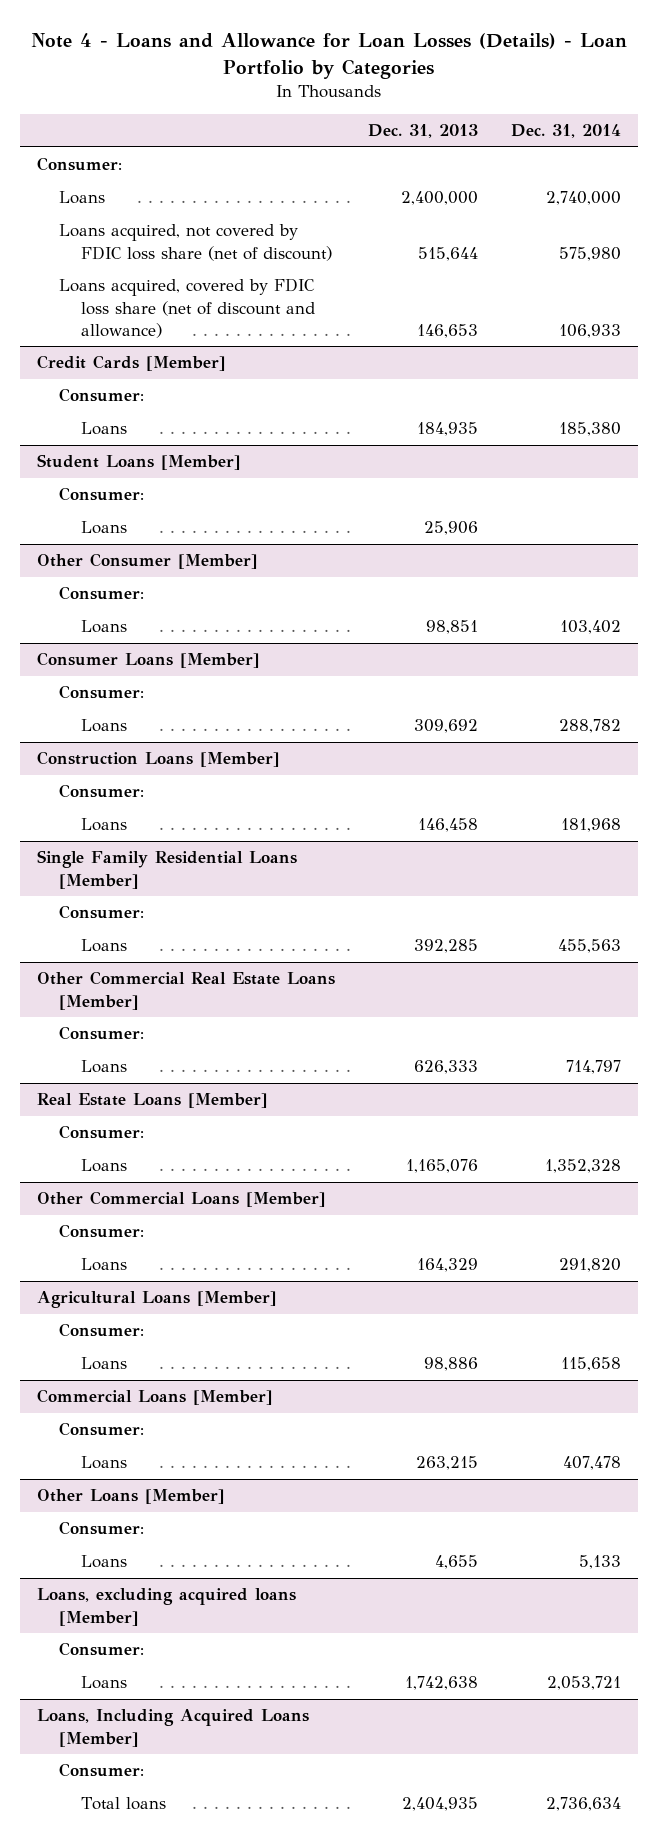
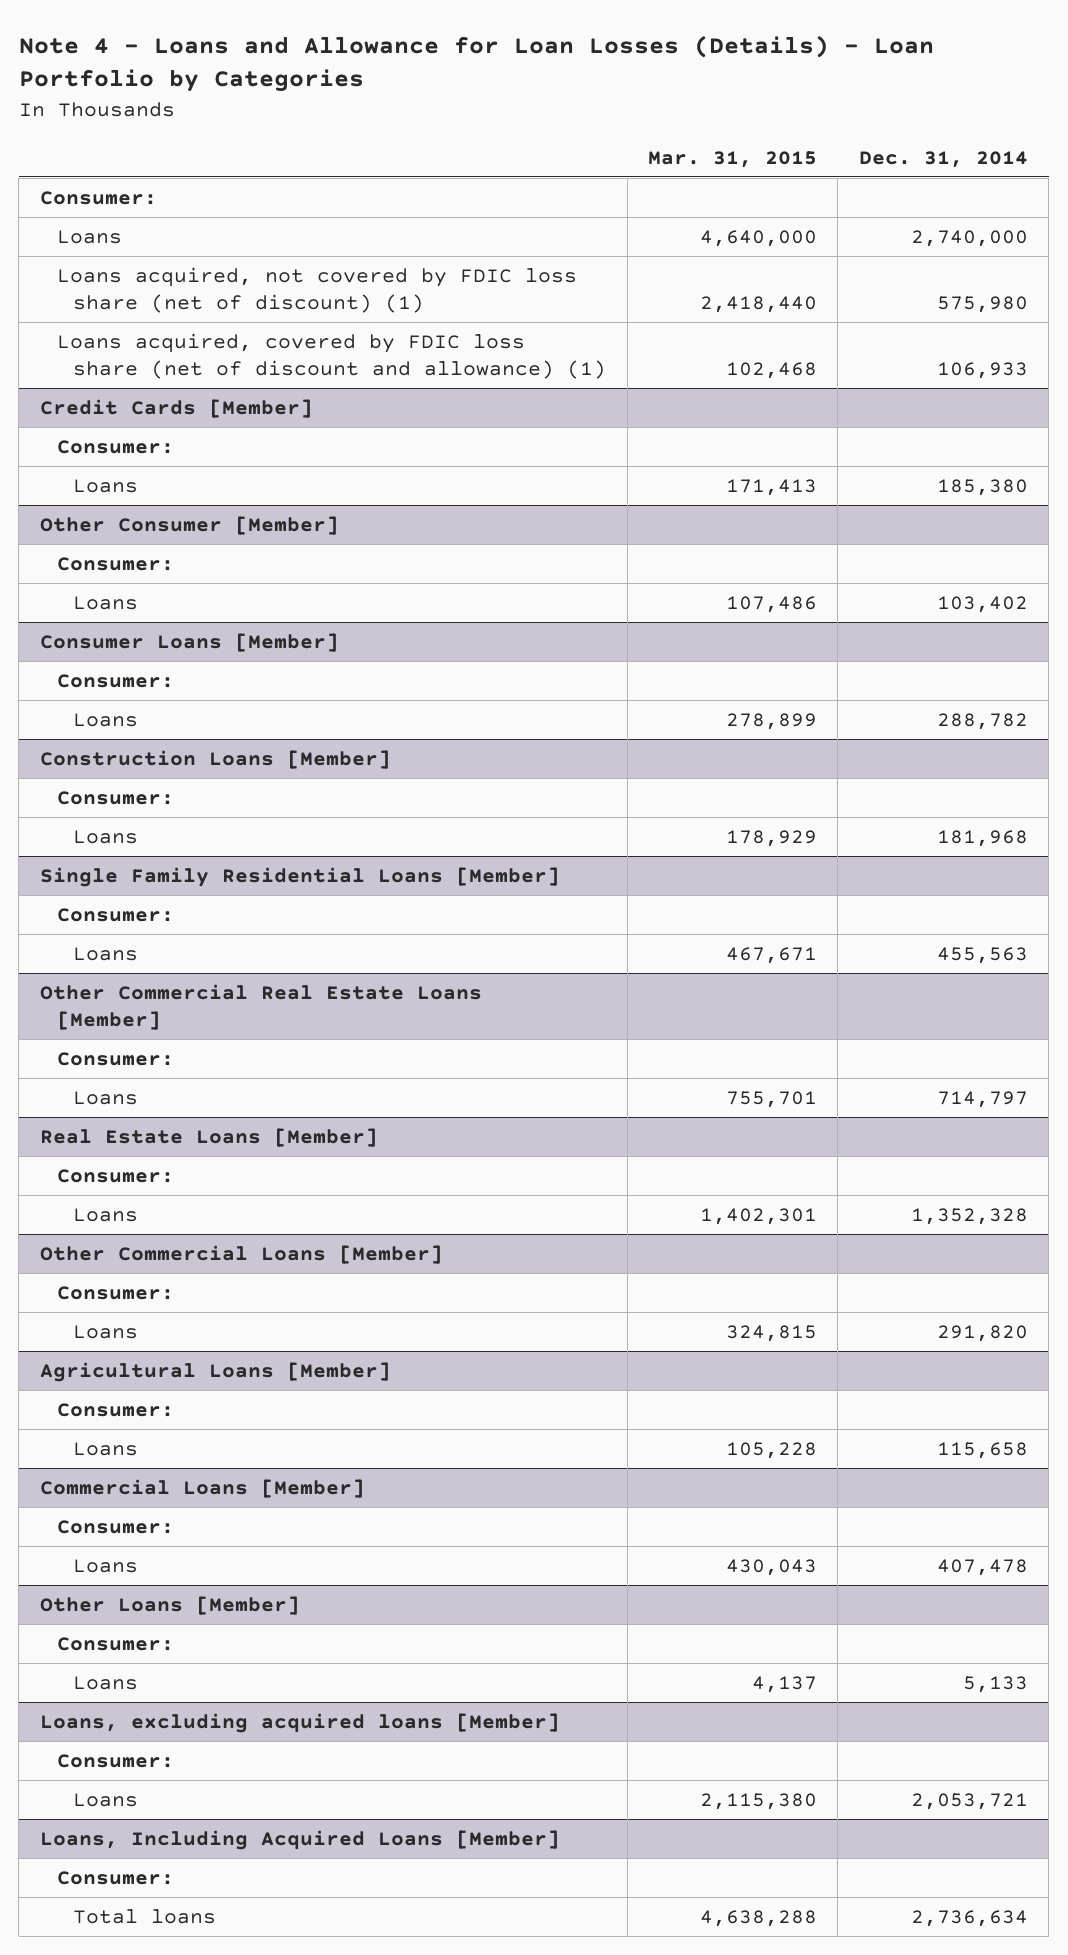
[368,124,479,139] Dec. 31, 2013 -> none
none -> [647,150,817,168] Mar. 31, 2015
[58,224,332,261] Loans acquired, not covered by FDIC loss share (net of discount) -> [56,267,577,313] Loans acquired, not covered by FDIC loss share (net of discount) (1)
[58,278,315,338] Loans acquired, covered by FDIC loss share (net of discount and allowance) -> [56,333,607,379] Loans acquired, covered by FDIC loss share (net of discount and allowance) (1)
[36,454,241,471] Student Loans [Member] -> none
[58,487,144,502] Consumer: -> none
[80,521,127,535] Loans -> none

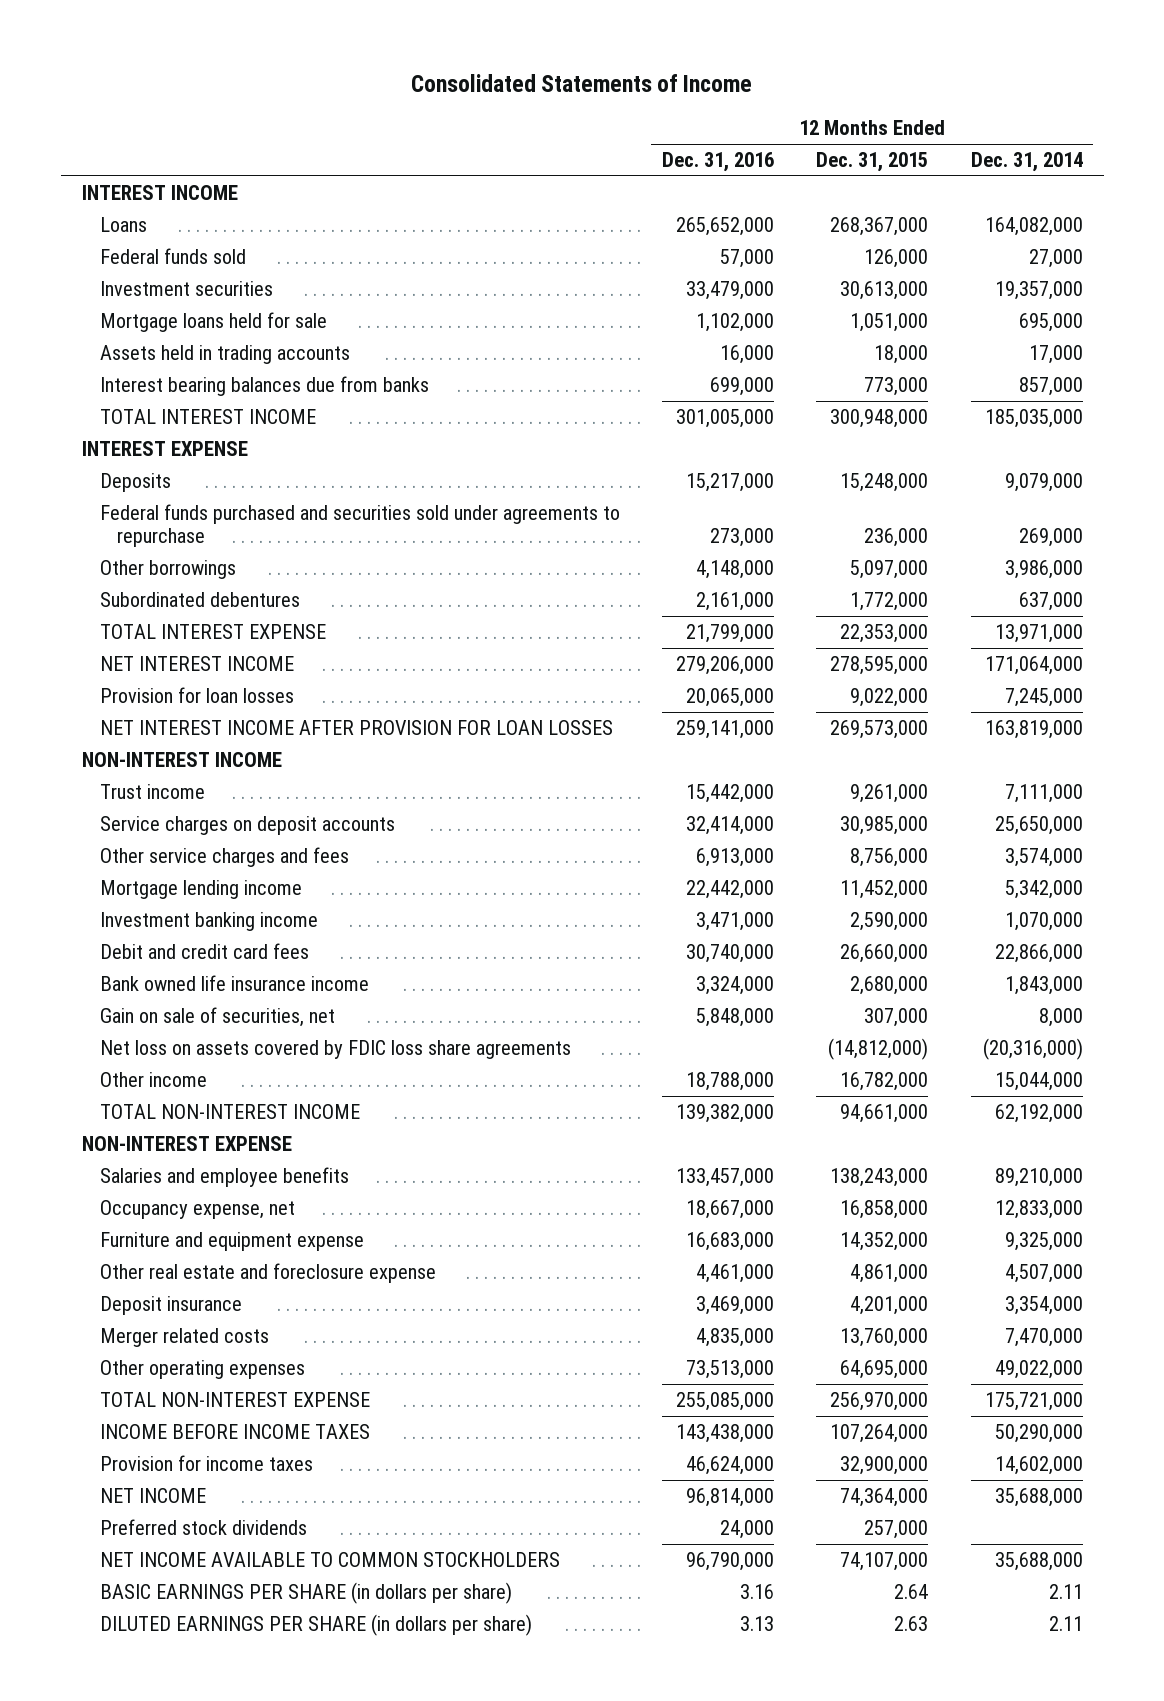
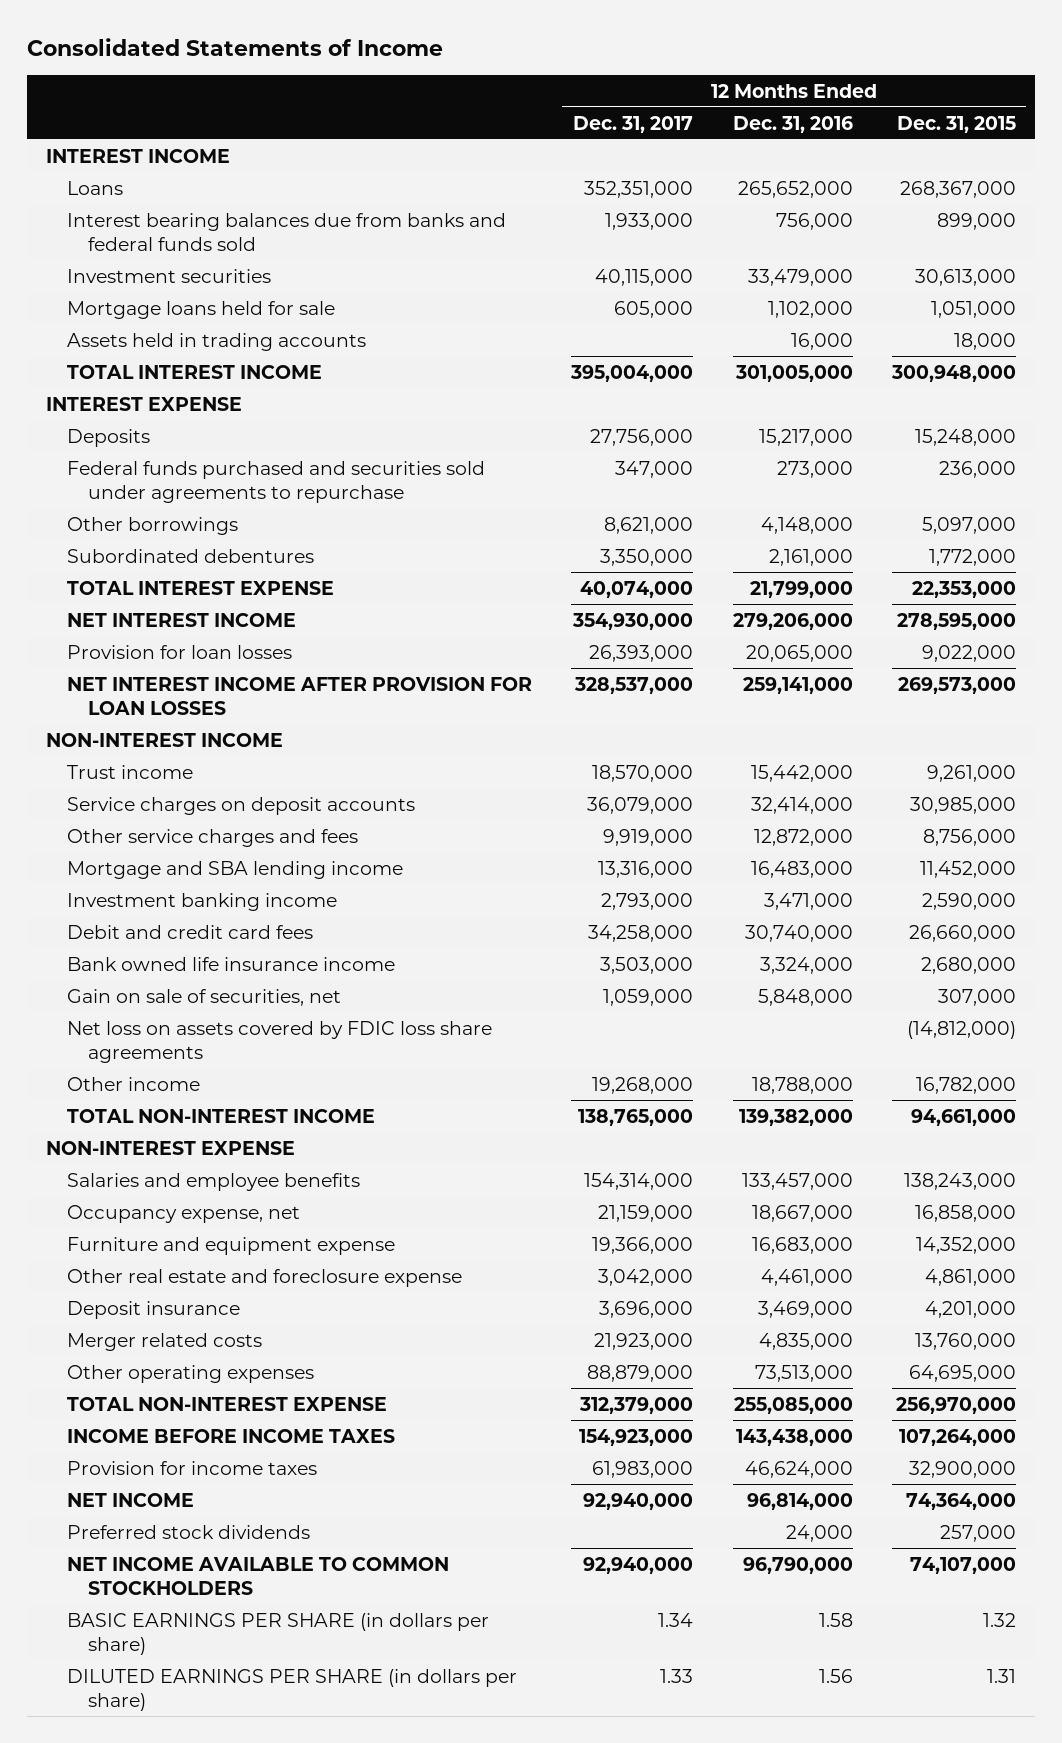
[970,151,1083,172] Dec. 31, 2014 -> none
none -> [573,115,694,133] Dec. 31, 2017
[99,247,246,264] Federal funds sold -> none
none -> [67,212,507,252] Interest bearing balances due from banks and federal funds sold
[99,375,429,396] Interest bearing balances due from banks -> none
[695,847,774,867] 6,913,000 -> [753,828,853,846] 12,872,000
[99,879,302,899] Mortgage lending income -> [67,860,404,879] Mortgage and SBA lending income
[685,879,774,899] 22,442,000 -> [750,860,853,878] 16,483,000
[739,1583,774,1599] 3.16 -> [818,1612,853,1627] 1.58
[894,1583,929,1599] 2.64 -> [982,1612,1016,1627] 1.32
[739,1615,774,1631] 3.13 -> [818,1668,853,1683] 1.56
[894,1615,929,1631] 2.63 -> [986,1668,1016,1683] 1.31

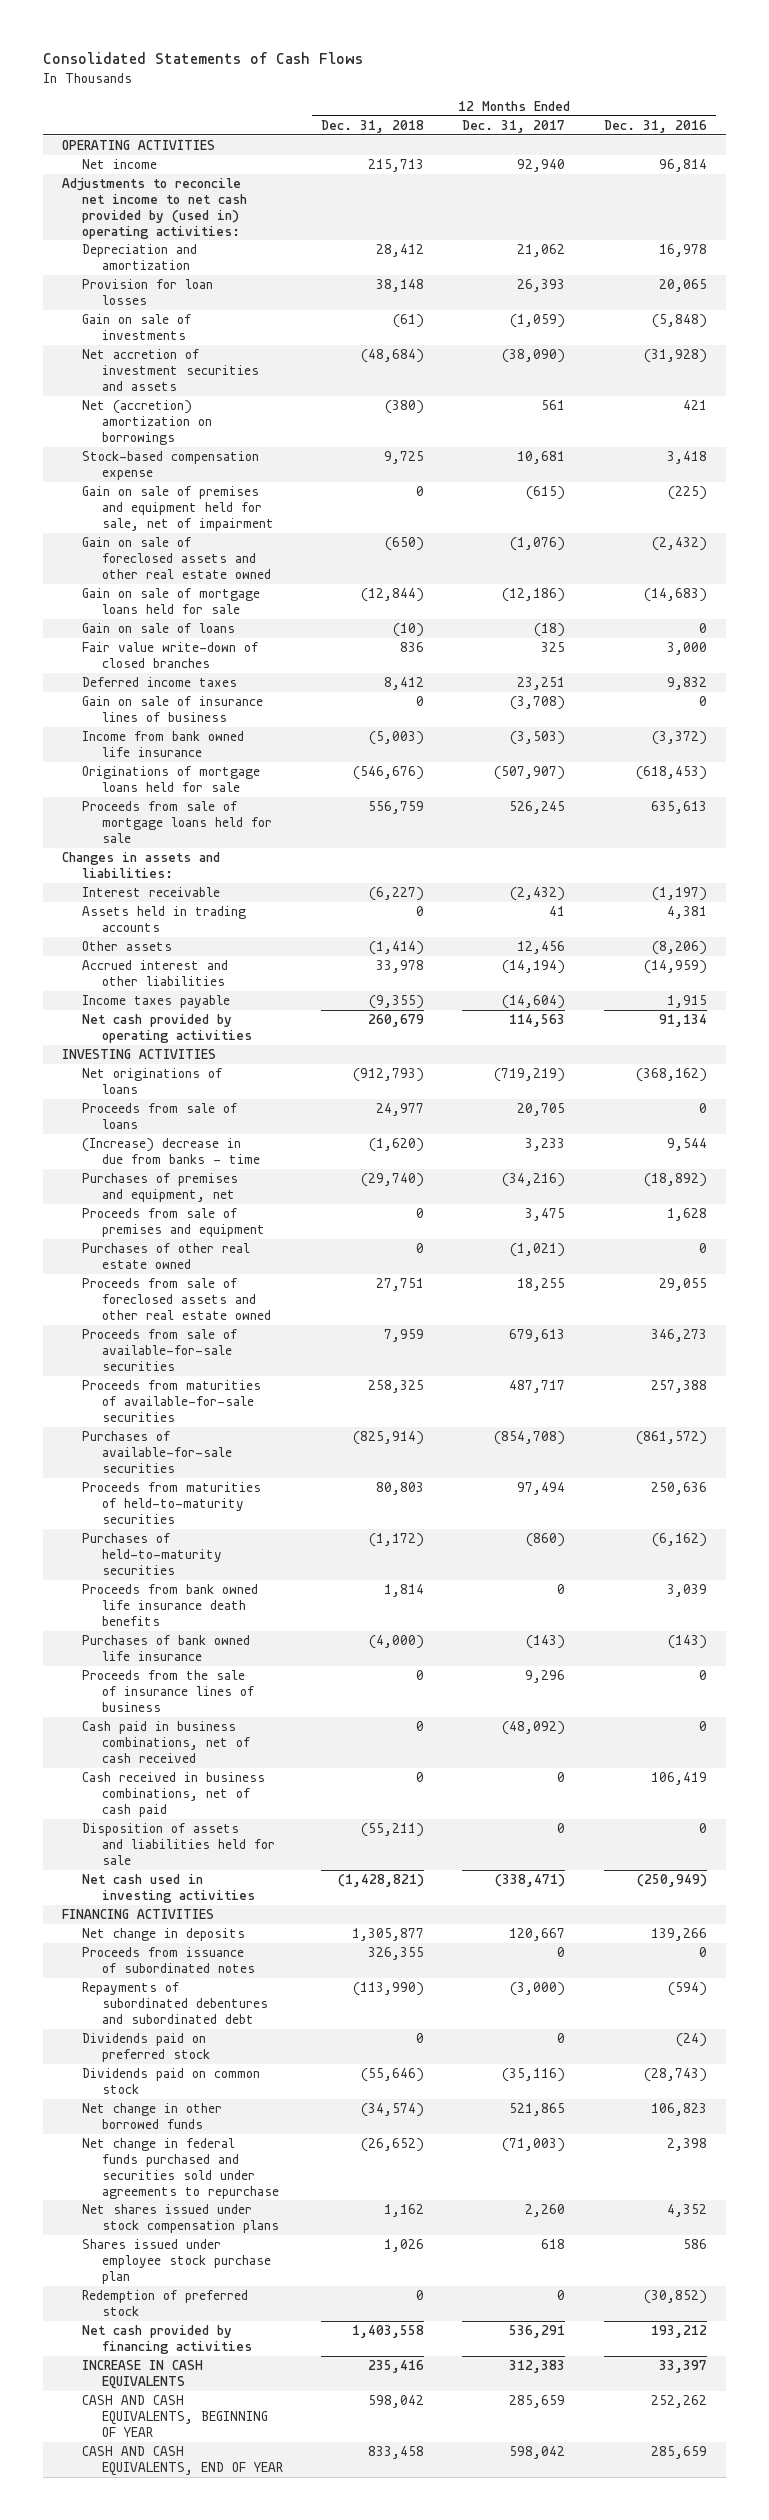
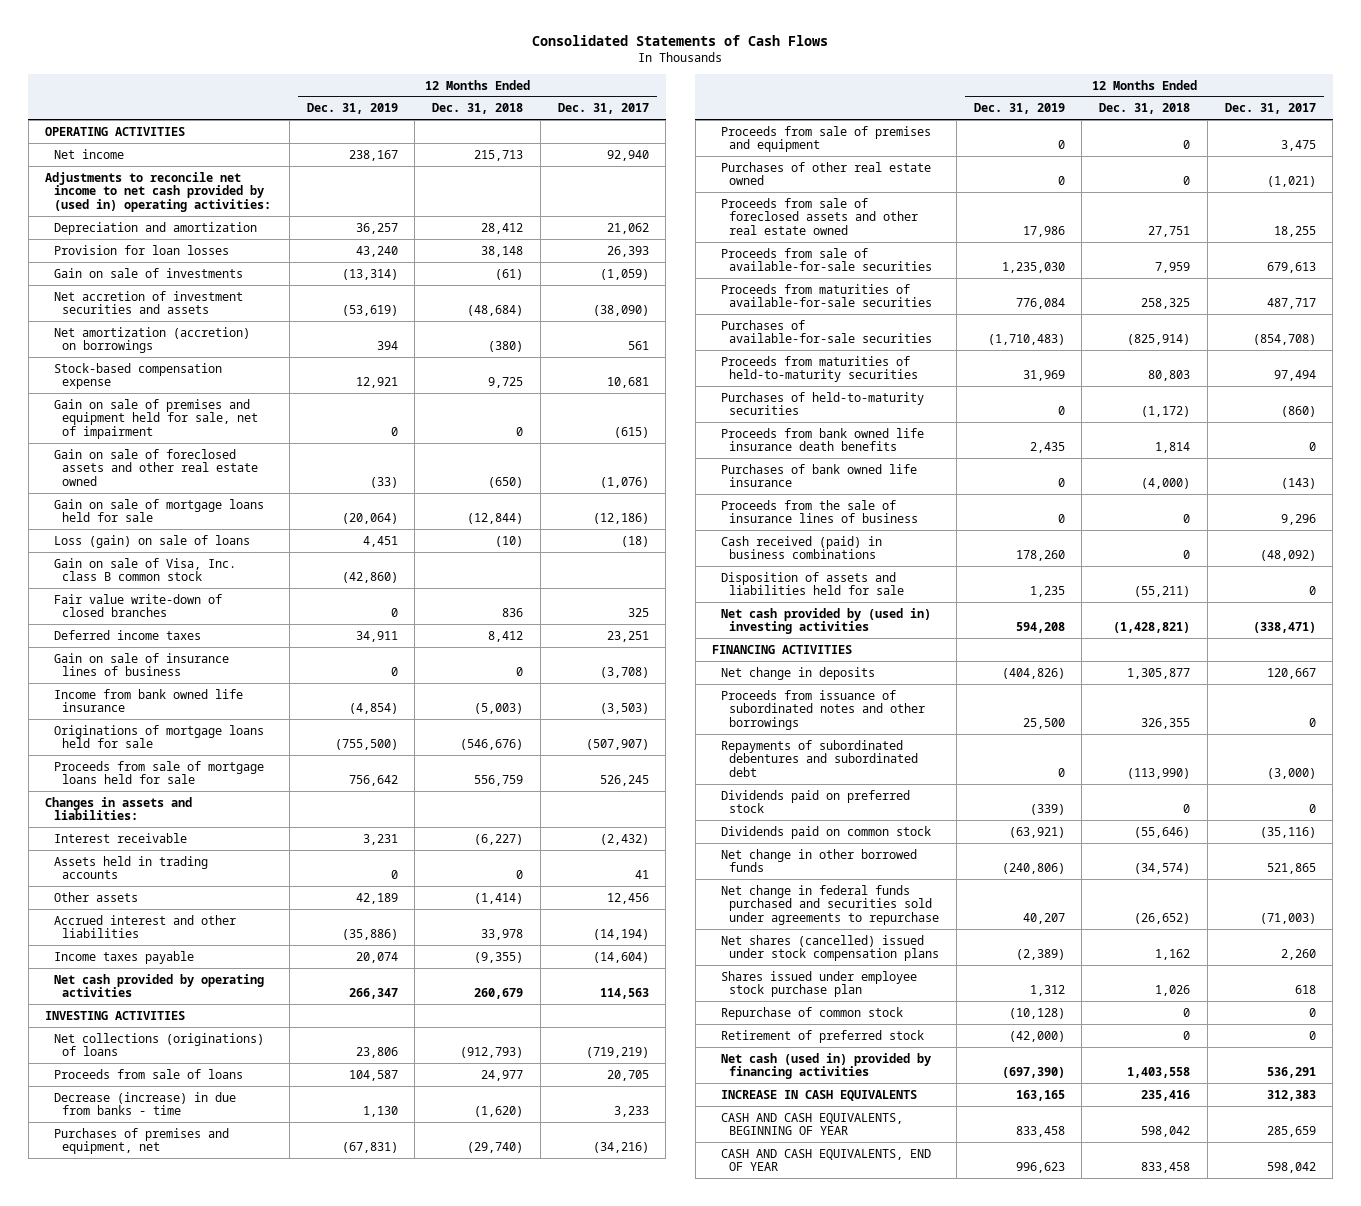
[603,119,707,133] Dec. 31, 2016 -> none
none -> [306,103,398,115] Dec. 31, 2019
[82,400,213,445] Net (accretion) amortization on borrowings -> [53,326,250,354] Net amortization (accretion) on borrowings
[82,623,236,634] Gain on sale of loans -> [53,534,250,548] Loss (gain) on sale of loans
none -> [53,557,236,582] Gain on sale of Visa, Inc. class B common stock
[82,1068,223,1095] Net originations of loans -> [53,1032,264,1057] Net collections (originations) of loans
[82,1138,261,1165] (Increase) decrease in due from banks - time -> [53,1091,236,1116] Decrease (increase) in due from banks - time
[82,1772,266,1817] Cash received in business combinations, net of cash paid -> none
[82,1721,251,1763] Cash paid in business combinations, net of cash received -> [720,535,882,560] Cash received (paid) in business combinations
[82,1874,256,1904] Net cash used in investing activities -> [720,607,931,635] Net cash provided by (used in) investing activities
[82,1947,256,1974] Proceeds from issuance of subordinated notes -> [720,689,926,730] Proceeds from issuance of subordinated notes and other borrowings
[82,2204,280,2234] Net shares issued under stock compensation plans -> [720,934,940,962] Net shares (cancelled) issued under stock compensation plans
none -> [720,1006,903,1020] Repurchase of common stock
[82,2290,249,2317] Redemption of preferred stock -> [720,1029,924,1043] Retirement of preferred stock
[82,2325,253,2355] Net cash provided by financing activities -> [720,1052,931,1080] Net cash (used in) provided by financing activities

